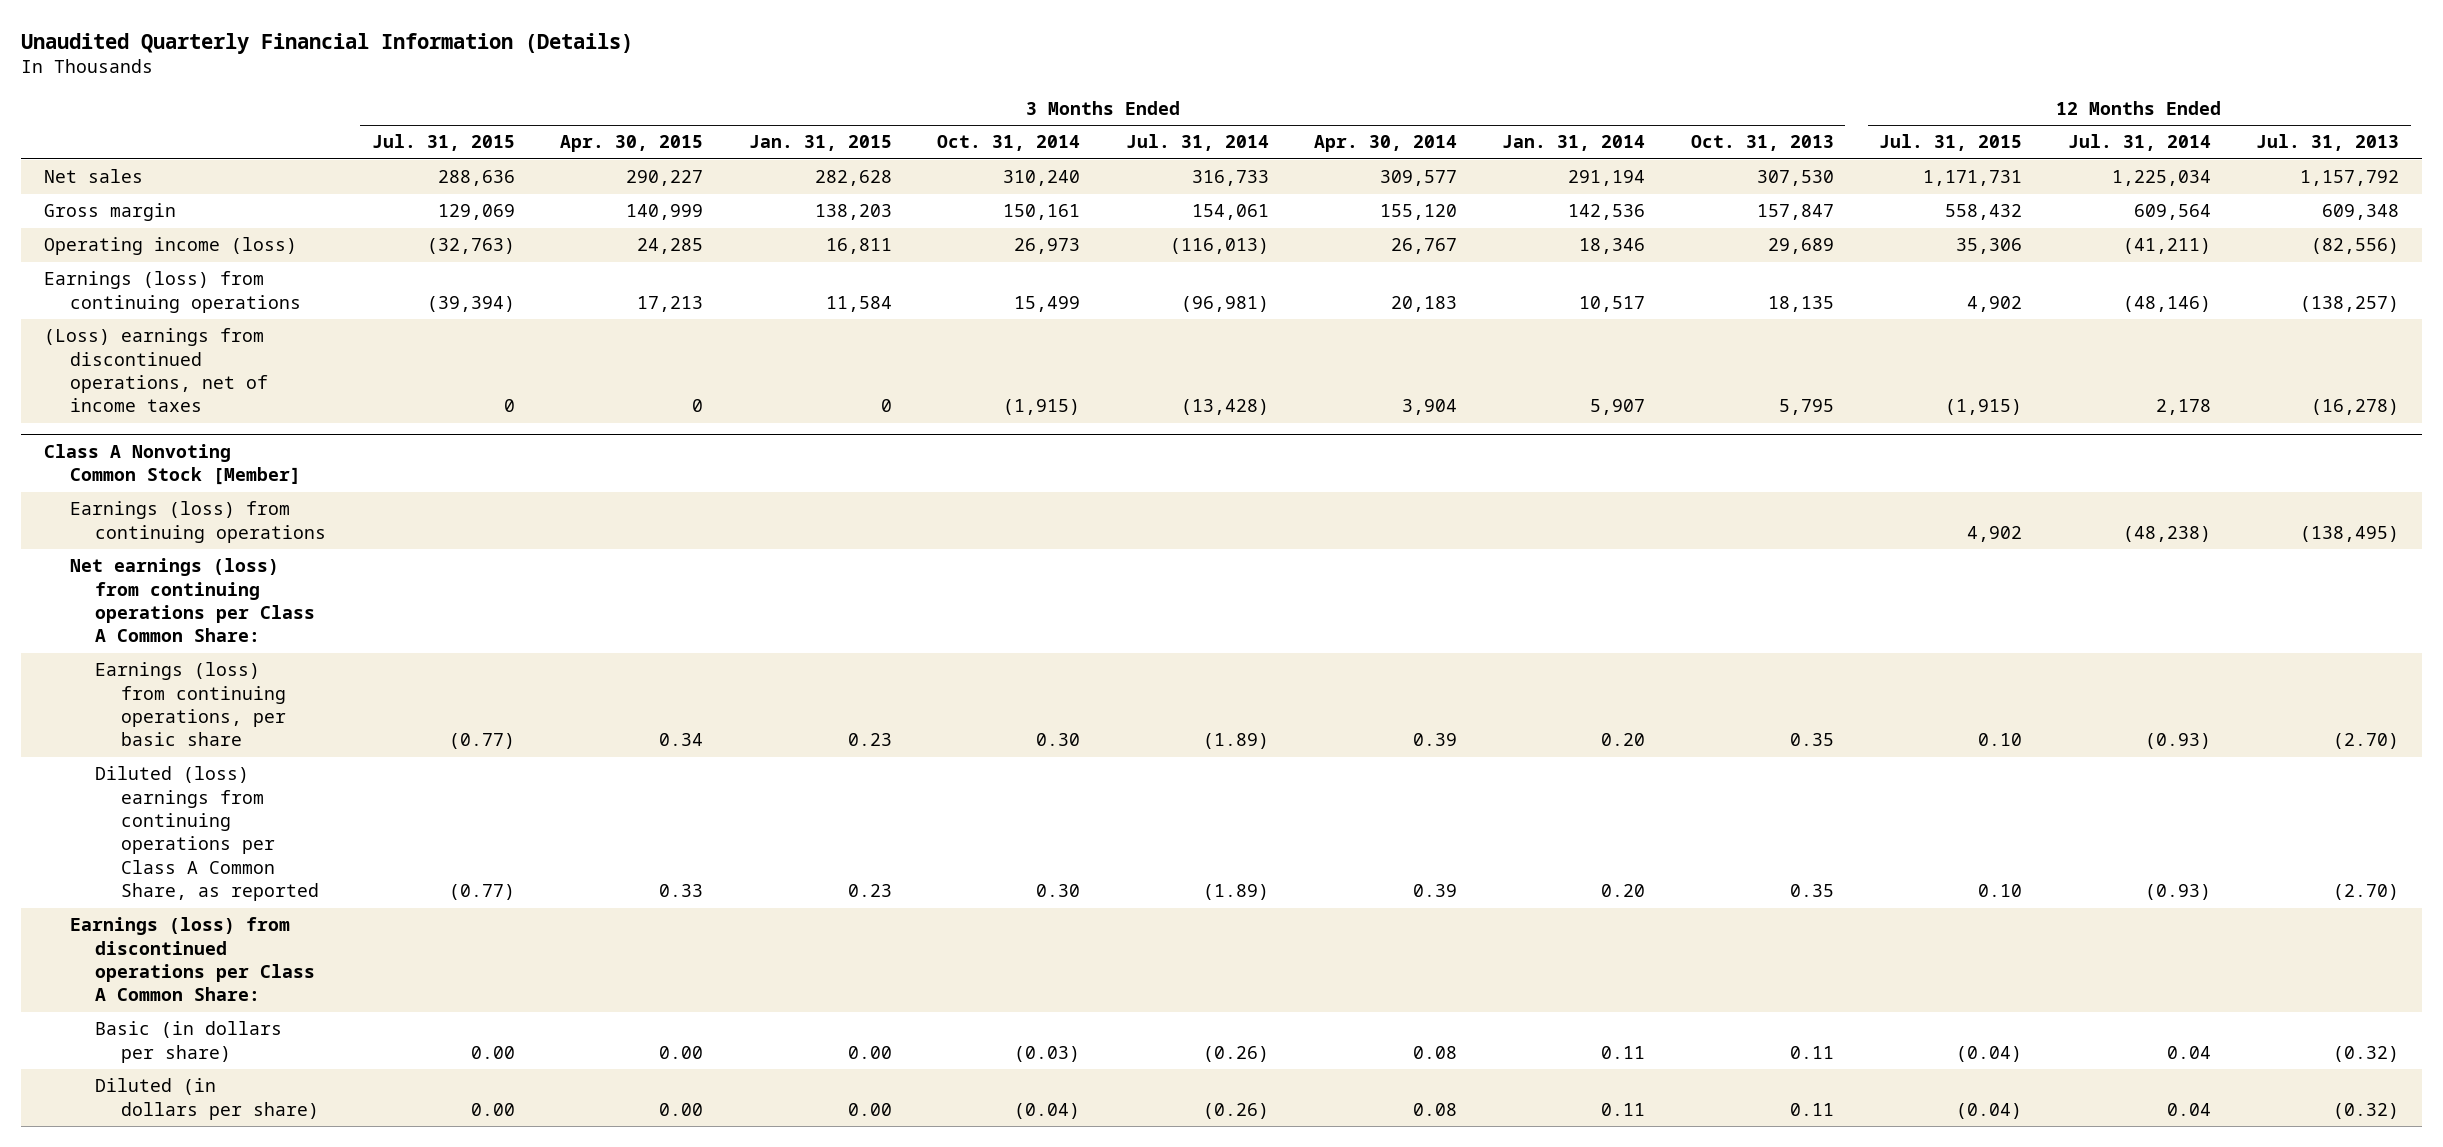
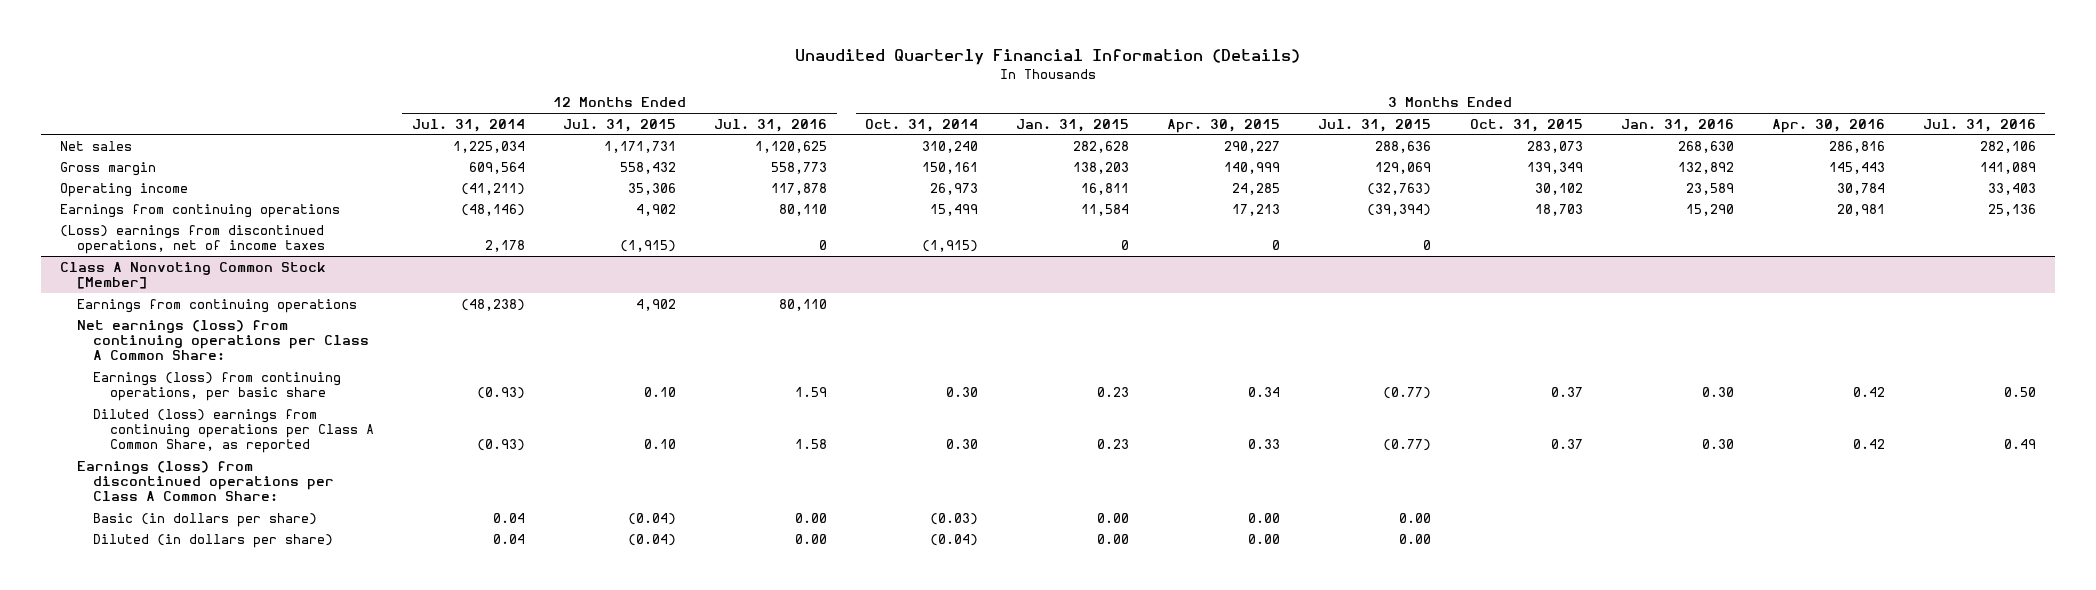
[1125,134,1269,152] Jul. 31, 2014 -> none
[1314,135,1458,153] Apr. 30, 2014 -> none
[1502,135,1646,152] Jan. 31, 2014 -> none
[1690,135,1834,152] Oct. 31, 2013 -> none
[2256,134,2400,152] Jul. 31, 2013 -> none
none -> [714,118,828,132] Jul. 31, 2016
none -> [1469,118,1583,132] Oct. 31, 2015
none -> [1620,118,1734,132] Jan. 31, 2016
none -> [1771,118,1885,133] Apr. 30, 2016
none -> [1922,118,2036,132] Jul. 31, 2016
[43,237,297,256] Operating income (loss) -> [60,182,189,197] Operating income
[43,271,301,313] Earnings (loss) from continuing operations -> [60,203,341,218] Earnings from continuing operations
[69,501,327,543] Earnings (loss) from continuing operations -> [76,298,357,313] Earnings from continuing operations

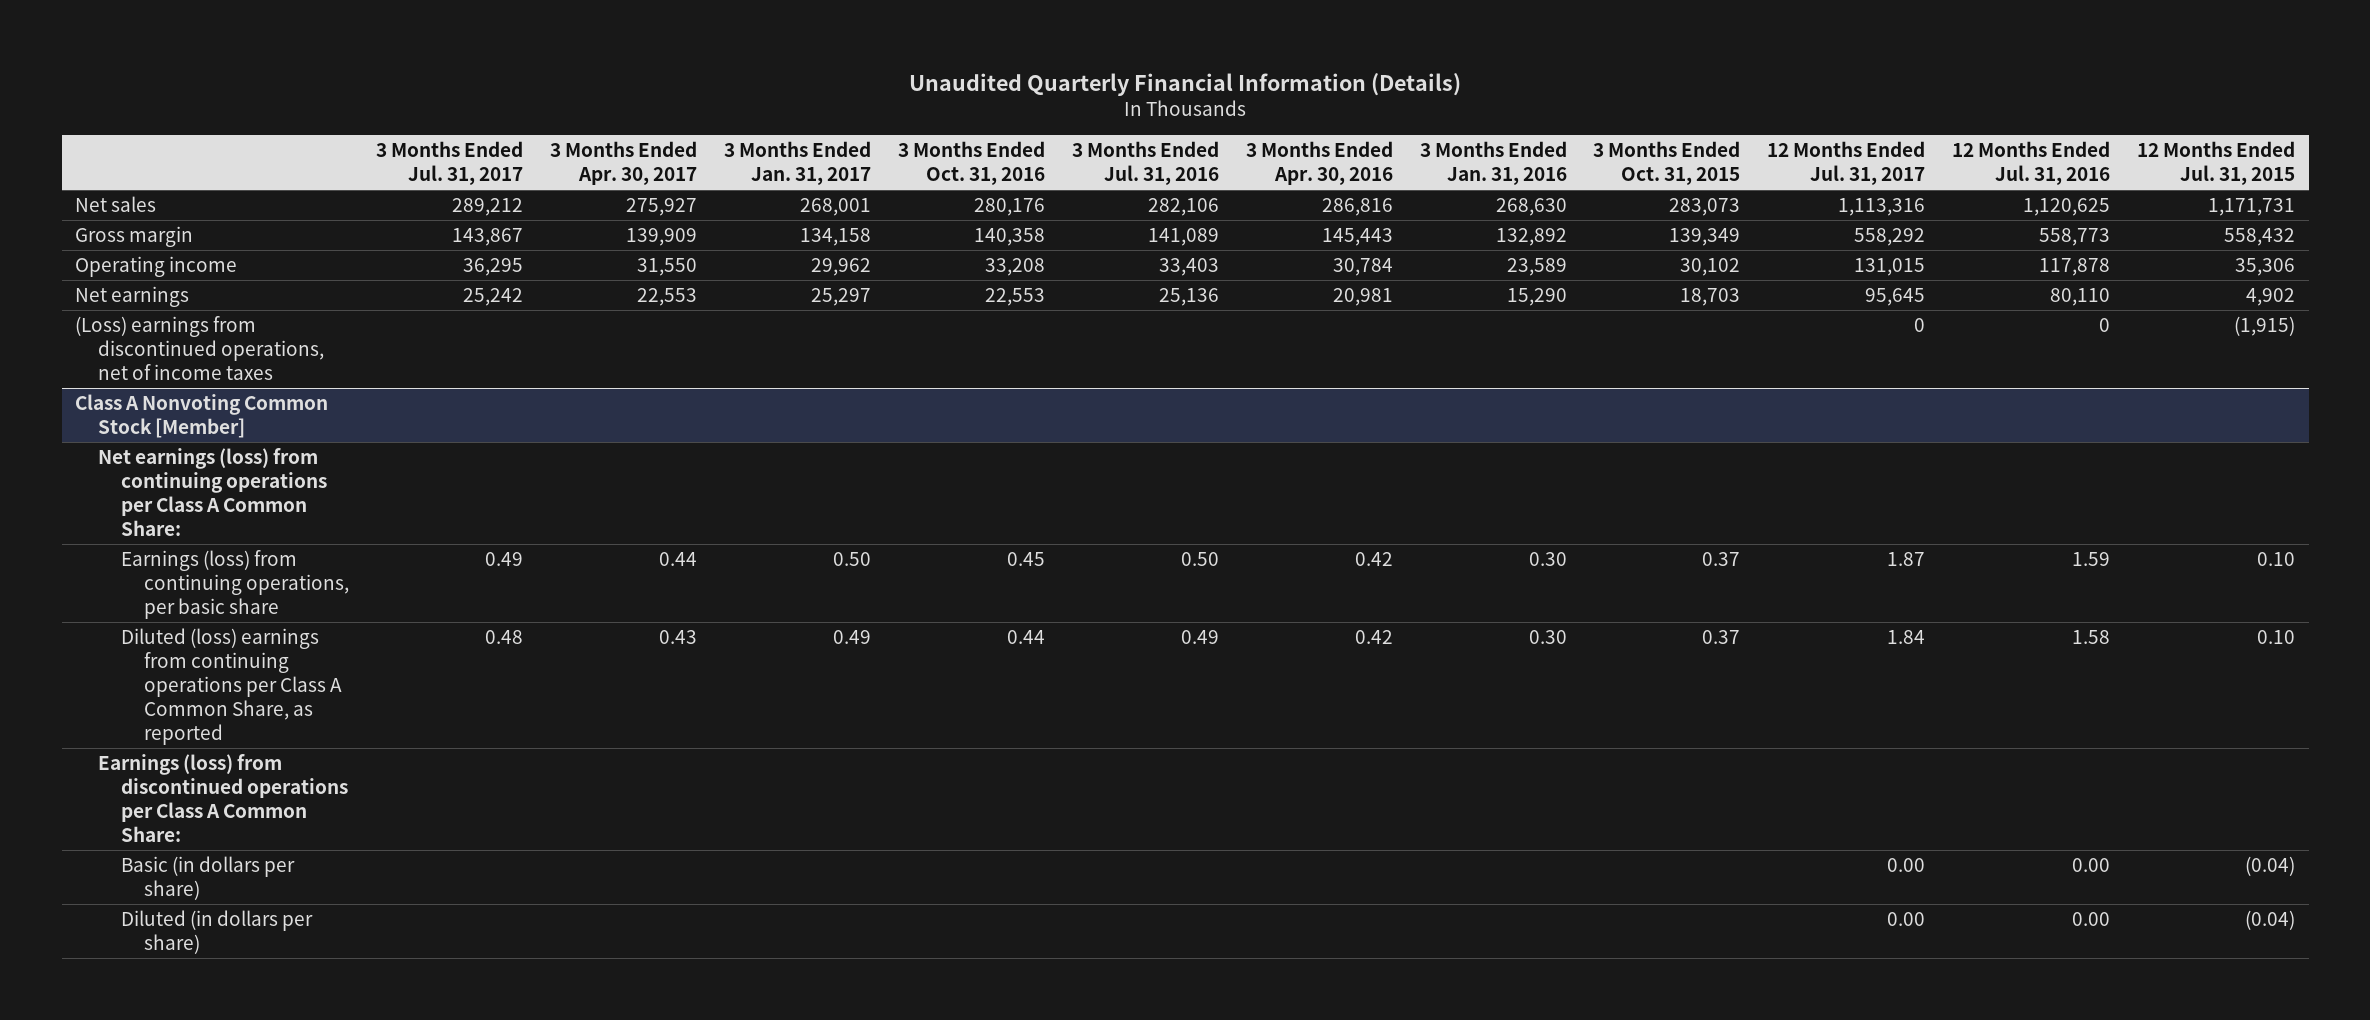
[412,118,526,132] Jul. 31, 2014 -> none
[865,118,979,132] Oct. 31, 2014 -> none
[1016,118,1130,132] Jan. 31, 2015 -> none
[1167,118,1281,133] Apr. 30, 2015 -> none
[1318,118,1432,132] Jul. 31, 2015 -> none
none -> [376,140,524,185] 3 Months Ended Jul. 31, 2017
none -> [549,140,697,185] 3 Months Ended Apr. 30, 2017
none -> [723,140,871,185] 3 Months Ended Jan. 31, 2017
none -> [897,140,1045,185] 3 Months Ended Oct. 31, 2016
none -> [1767,140,1926,185] 12 Months Ended Jul. 31, 2017
[60,203,341,218] Earnings from continuing operations -> [75,286,190,308] Net earnings
[76,298,357,313] Earnings from continuing operations -> none

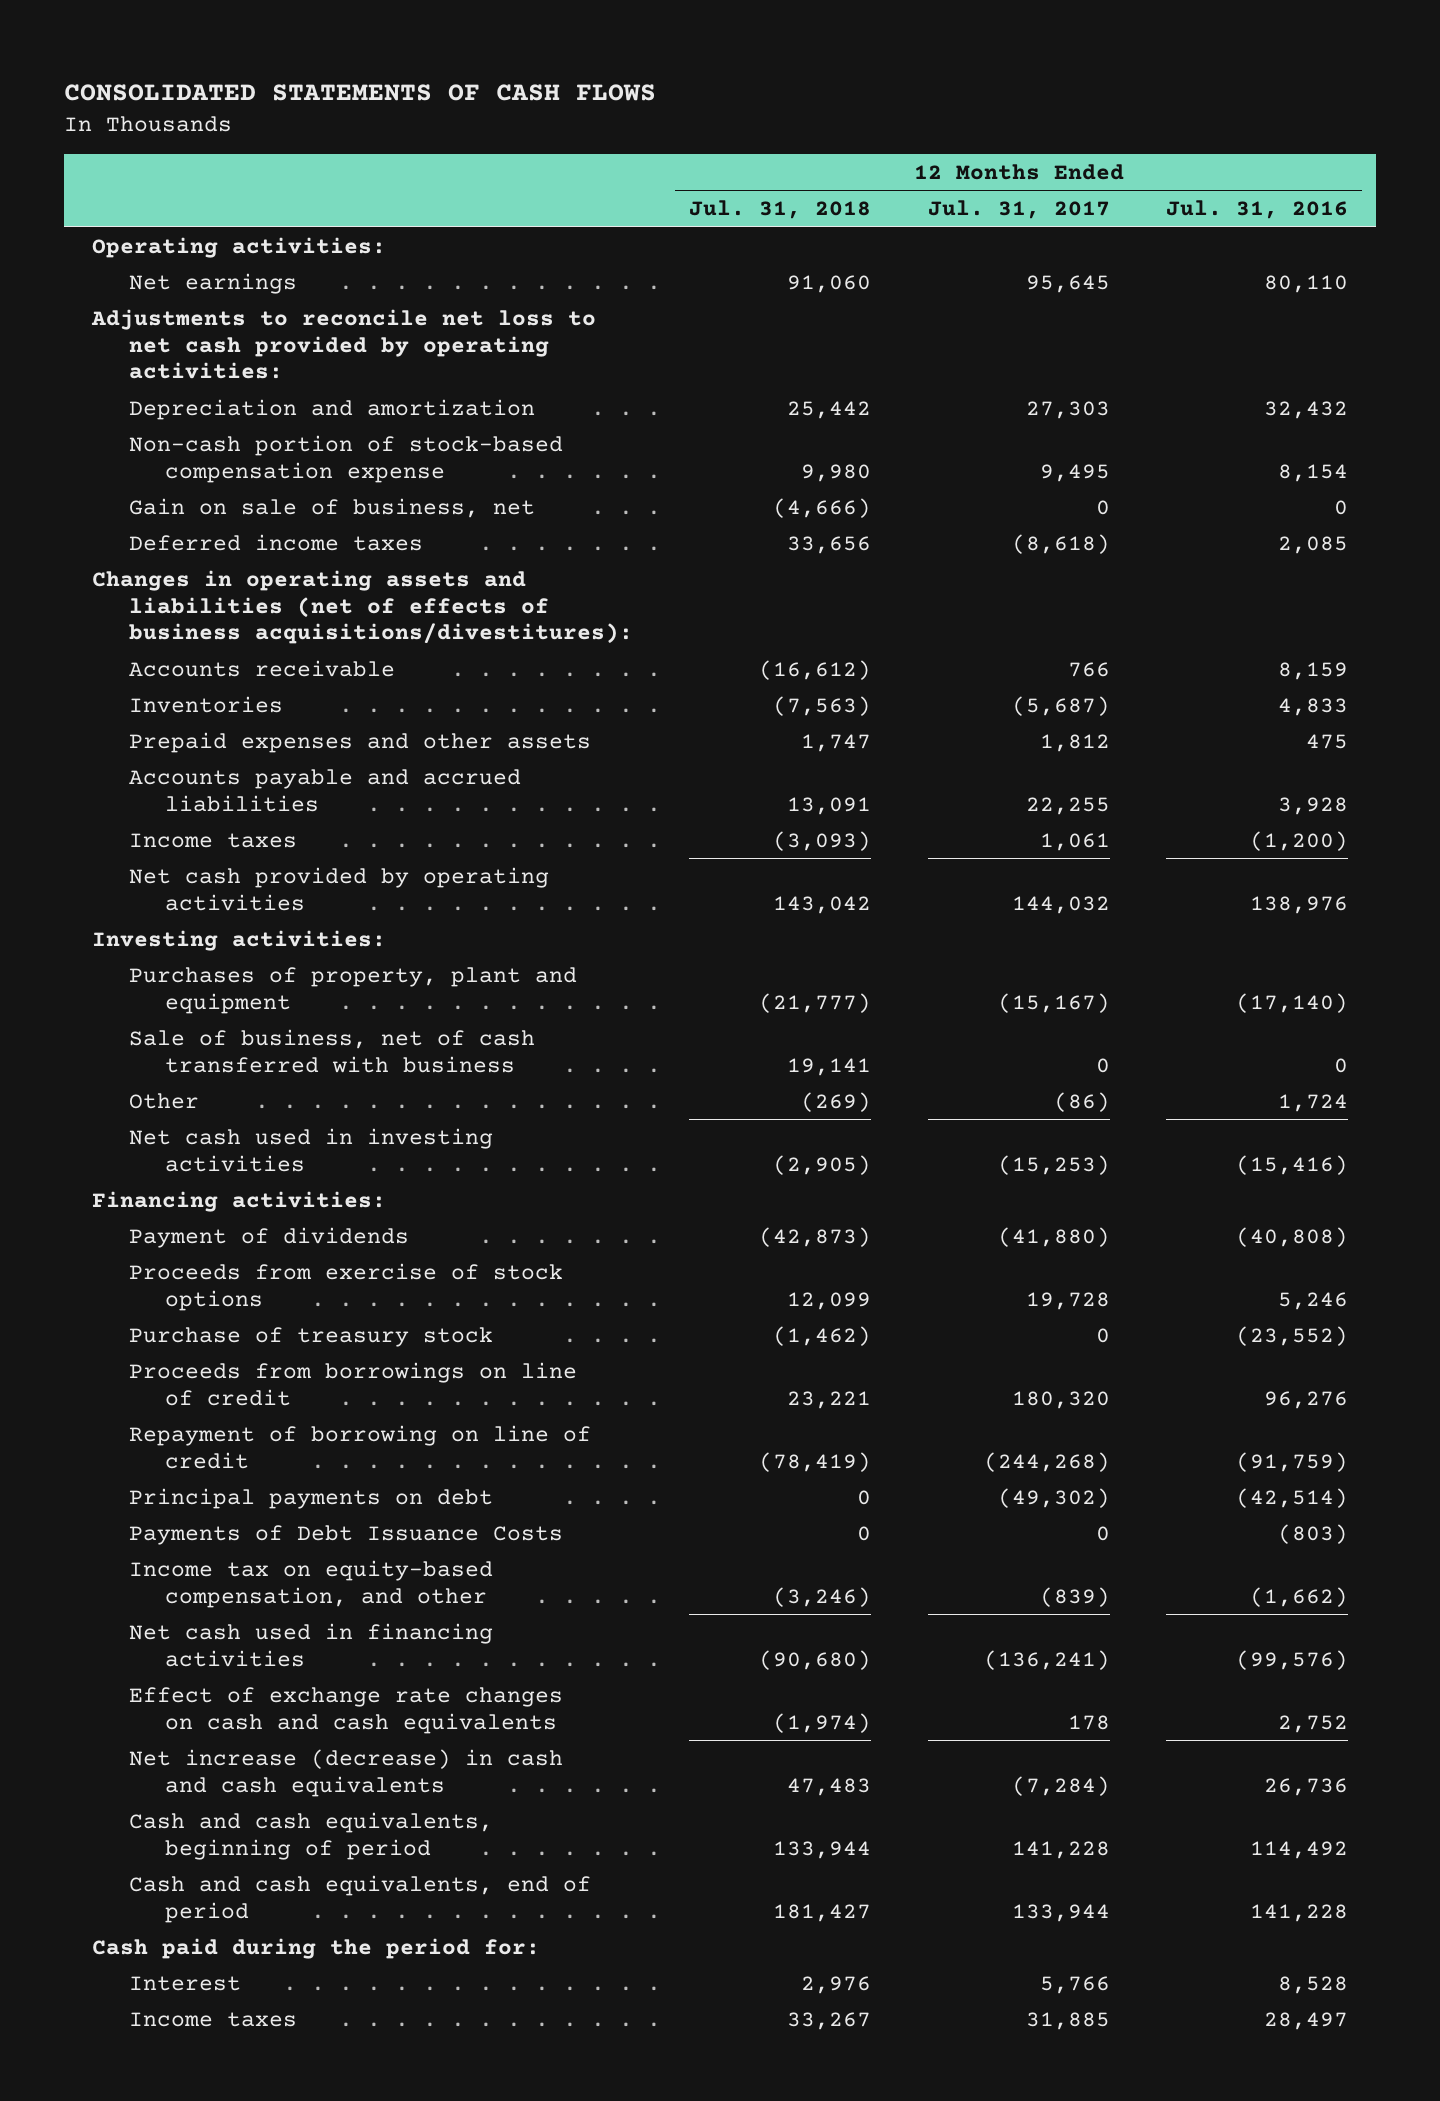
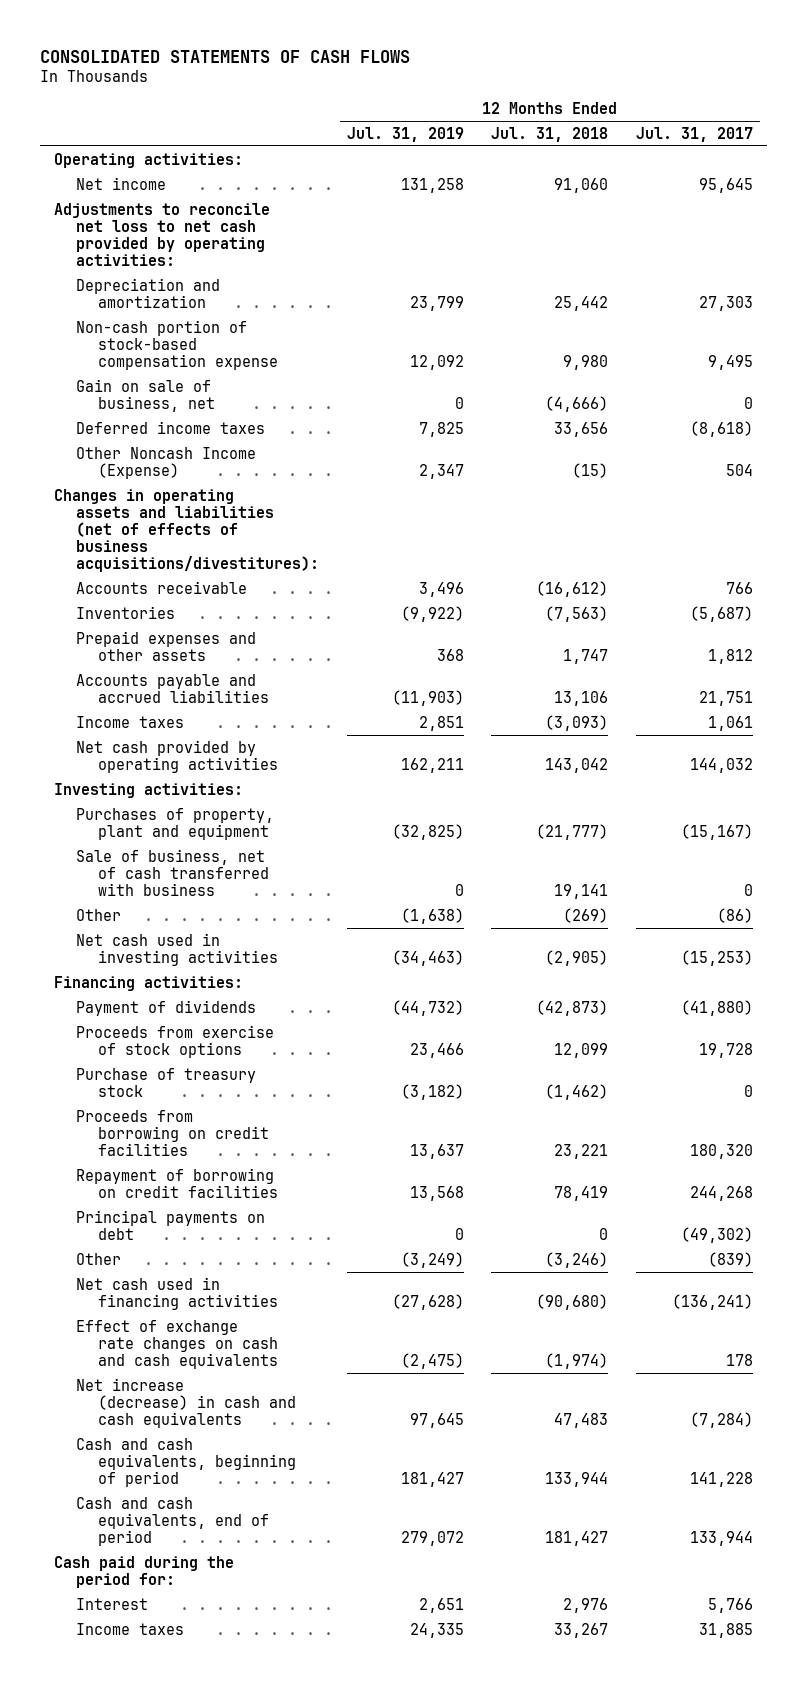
[1166,200,1349,220] Jul. 31, 2016 -> none
none -> [346,126,464,142] Jul. 31, 2019
[128,272,297,294] Net earnings -> [76,176,167,190] Net income
none -> [76,446,257,479] Other Noncash Income (Expense)
[787,796,872,815] 13,091 -> [554,690,609,706] 13,106
[1025,796,1110,815] 22,255 -> [698,690,753,706] 21,751
[128,1361,577,1406] Proceeds from borrowings on line of credit -> [76,1109,269,1156] Proceeds from borrowing on credit facilities
[128,1424,591,1469] Repayment of borrowing on line of credit -> [76,1167,278,1198] Repayment of borrowing on credit facilities
[759,1451,872,1472] (78,419) -> [554,1185,609,1201] 78,419
[983,1451,1110,1472] (244,268) -> [689,1185,753,1201] 244,268
[128,1524,563,1545] Payments of Debt Issuance Costs -> none
[128,1559,493,1608] Income tax on equity-based compensation, and other -> [76,1252,122,1265] Other

